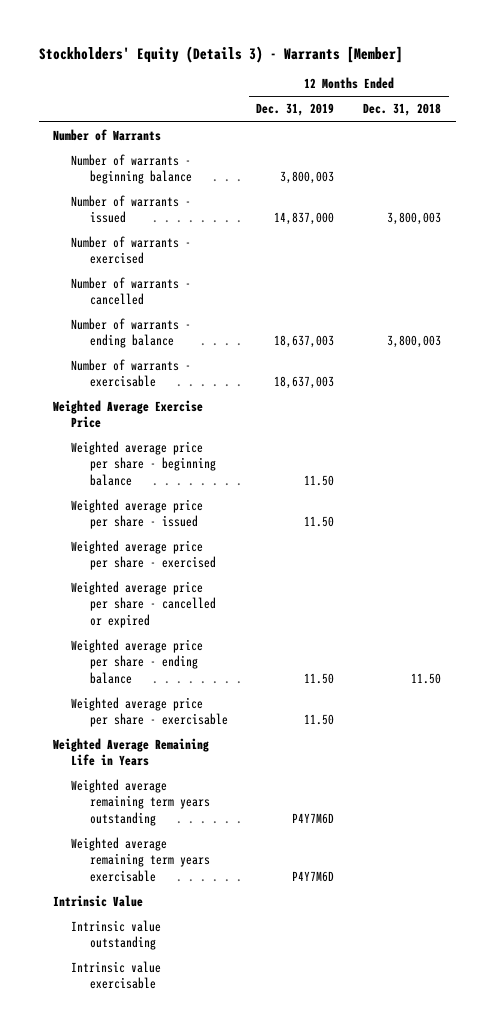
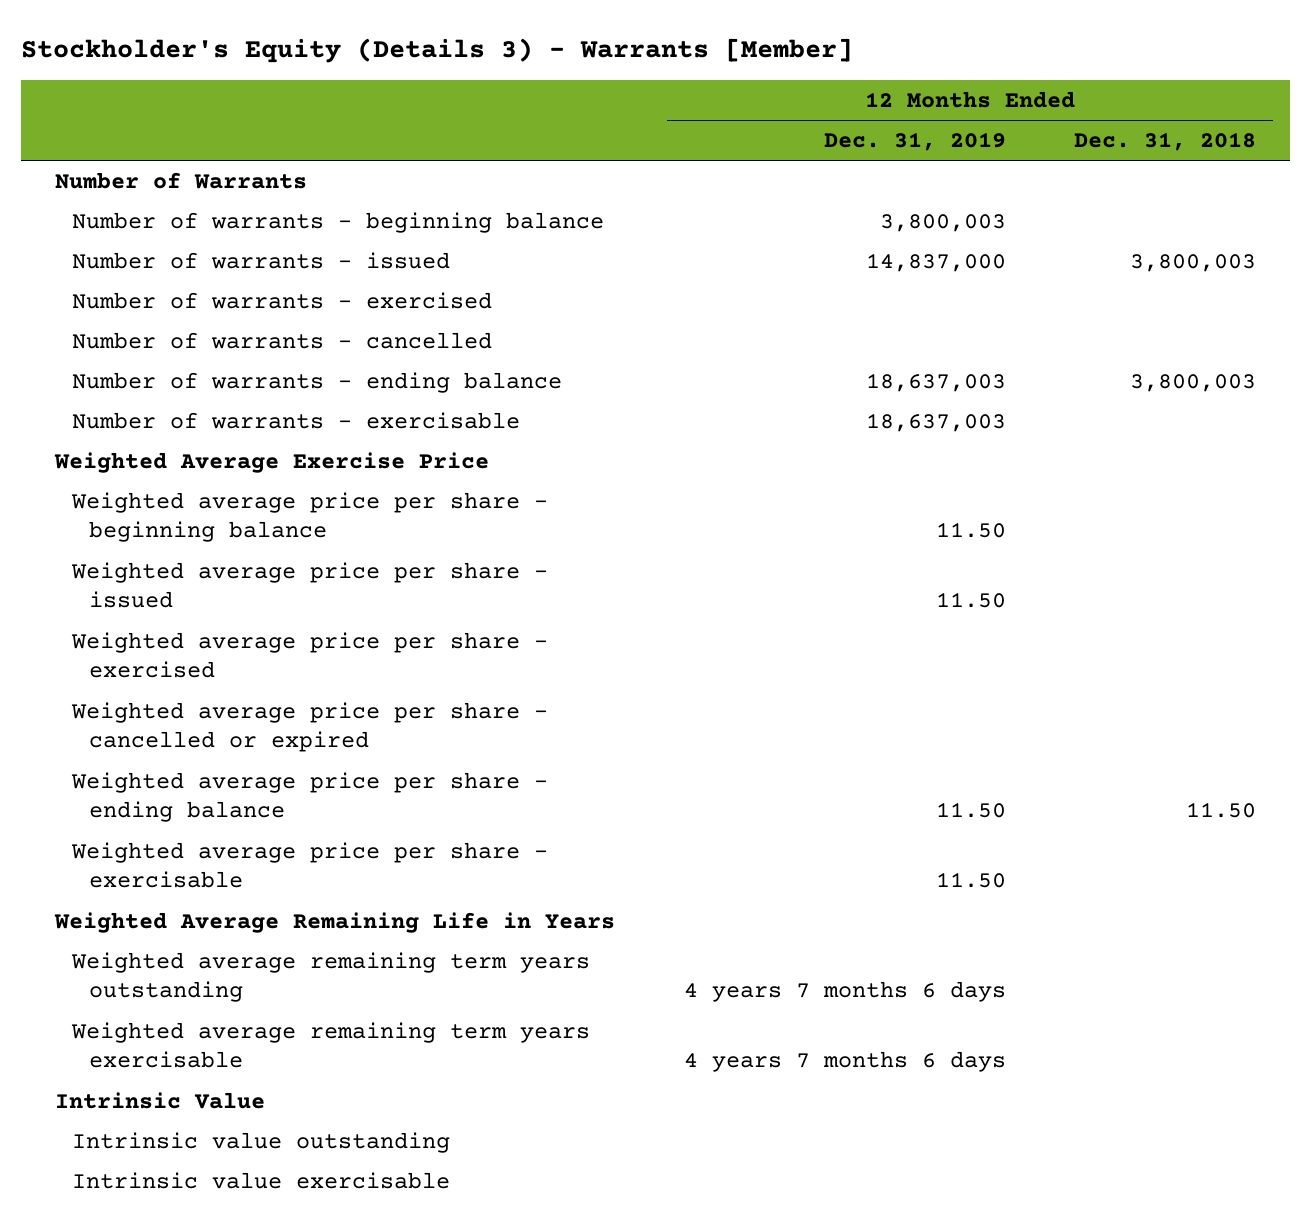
[38,45,403,63] Stockholders' Equity (Details 3) - Warrants [Member] -> [20,38,853,64] Stockholder's Equity (Details 3) - Warrants [Member]
[292,812,335,824] P4Y7M6D -> [683,981,1006,1003] 4 years 7 months 6 days
[292,870,335,882] P4Y7M6D -> [683,1051,1006,1073] 4 years 7 months 6 days

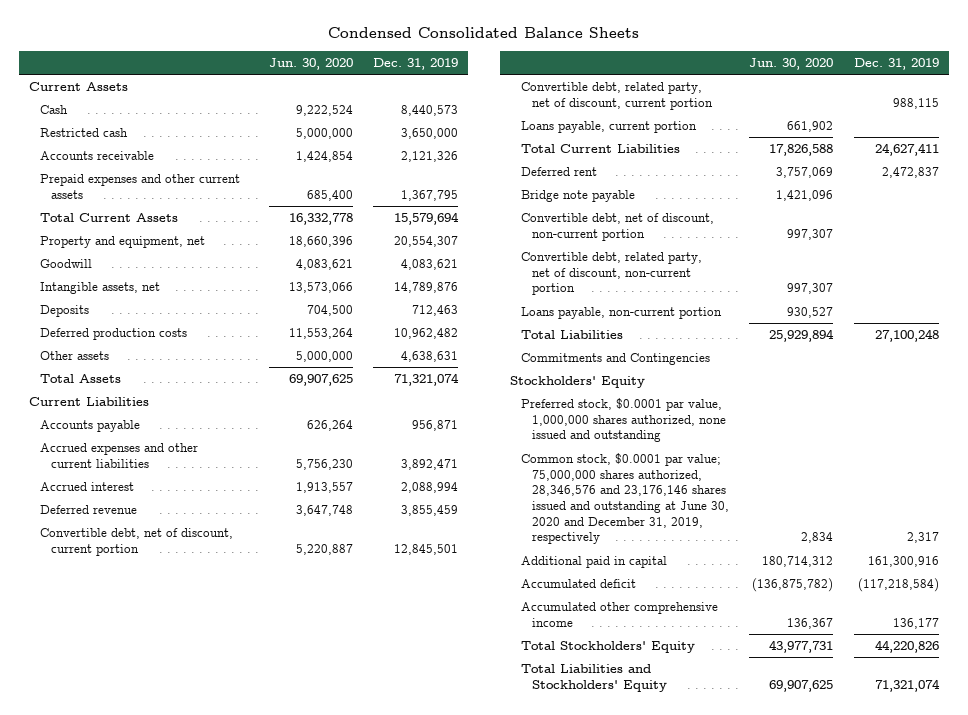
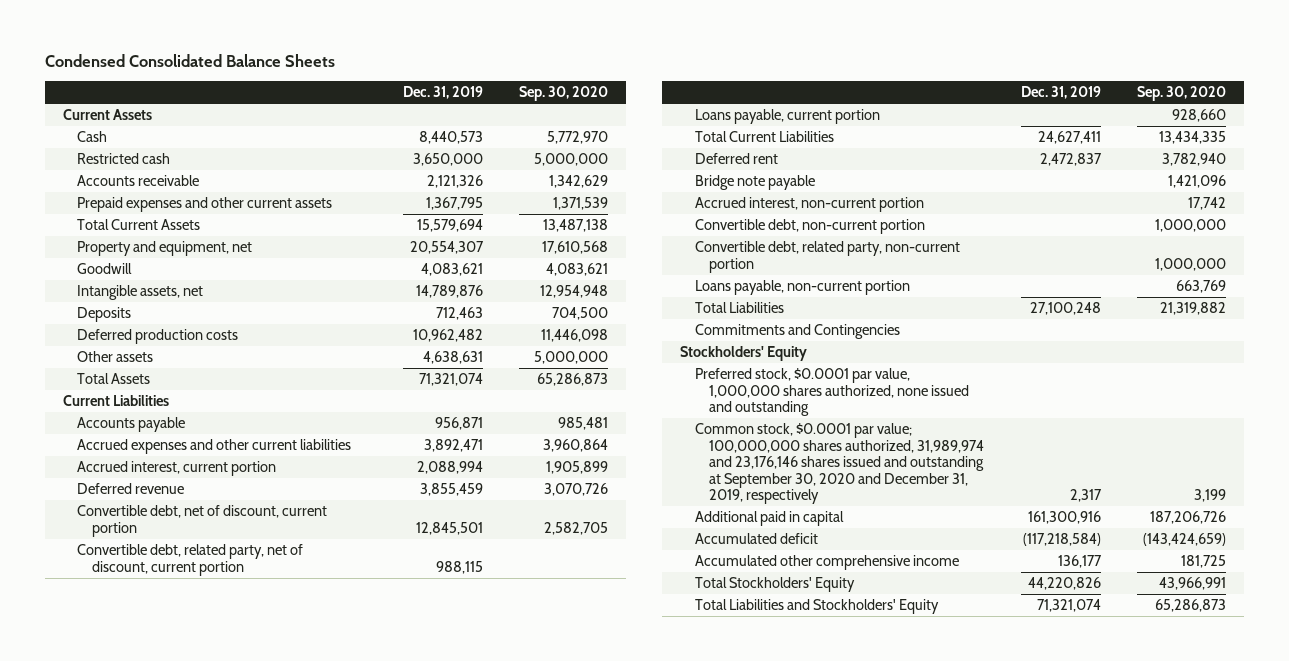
[268,57,353,70] Jun. 30, 2020 -> none
none -> [519,86,609,102] Sep. 30, 2020
[40,481,135,491] Accrued interest -> [77,461,277,477] Accrued interest, current portion
none -> [694,197,924,213] Accrued interest, non-current portion
[520,212,714,241] Convertible debt, net of discount, non-current portion -> [694,219,925,235] Convertible debt, non-current portion
[520,251,702,296] Convertible debt, related party, net of discount, non-current portion -> [694,241,960,273] Convertible debt, related party, non-current portion
[520,452,729,545] Common stock, $0.0001 par value; 75,000,000 shares authorized, 28,346,576 and 23,176,146 shares issued and outstanding at June 30, 2020 and December 31, 2019, respectively -> [694,423,985,505] Common stock, $0.0001 par value; 100,000,000 shares authorized, 31,989,974 and 23,176,146 shares issued and outstanding at September 30, 2020 and December 31, 2019, respectively

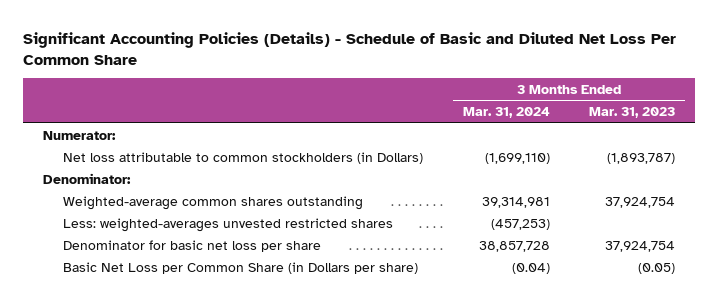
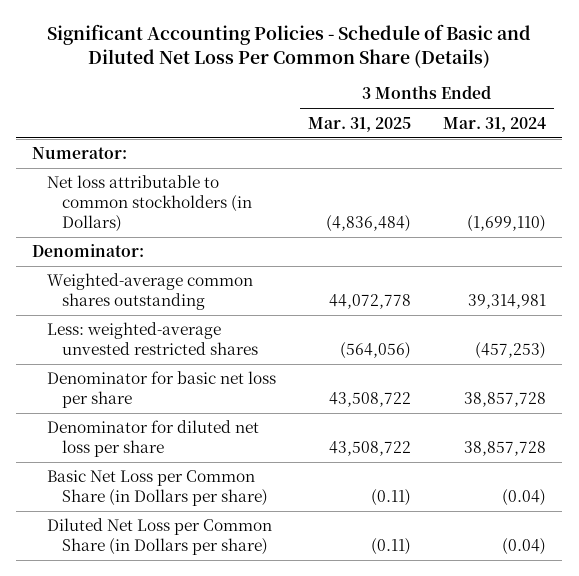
[23,32,677,65] Significant Accounting Policies (Details) - Schedule of Basic and Diluted Net Loss Per Common Share -> [47,24,532,68] Significant Accounting Policies - Schedule of Basic and Diluted Net Loss Per Common Share (Details)
[589,107,676,119] Mar. 31, 2023 -> none
none -> [308,116,412,132] Mar. 31, 2025
[62,217,393,232] Less: weighted-averages unvested restricted shares -> [47,322,258,356] Less: weighted-average unvested restricted shares
none -> [47,420,260,458] Denominator for diluted net loss per share
none -> [47,518,273,556] Diluted Net Loss per Common Share (in Dollars per share)

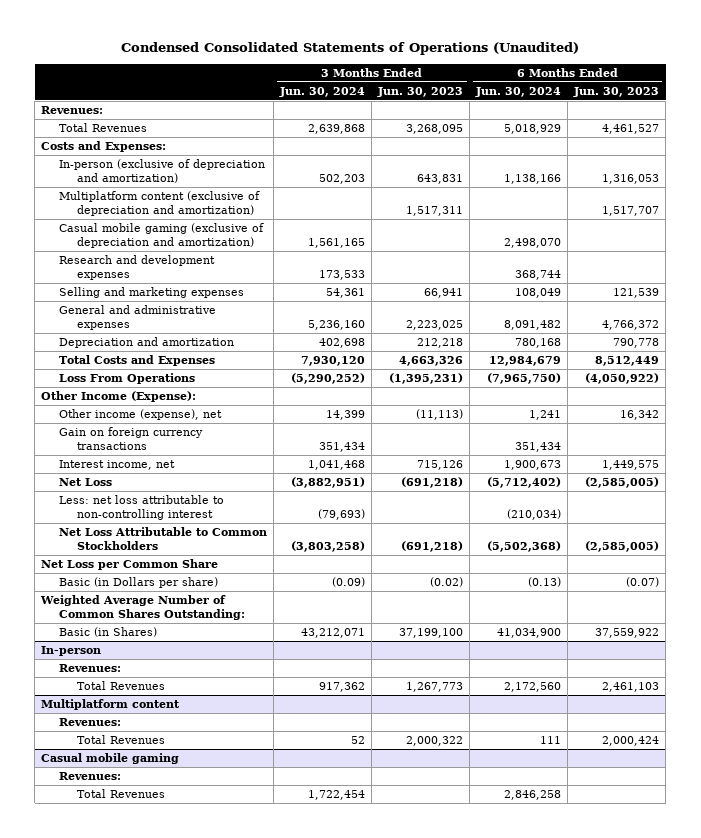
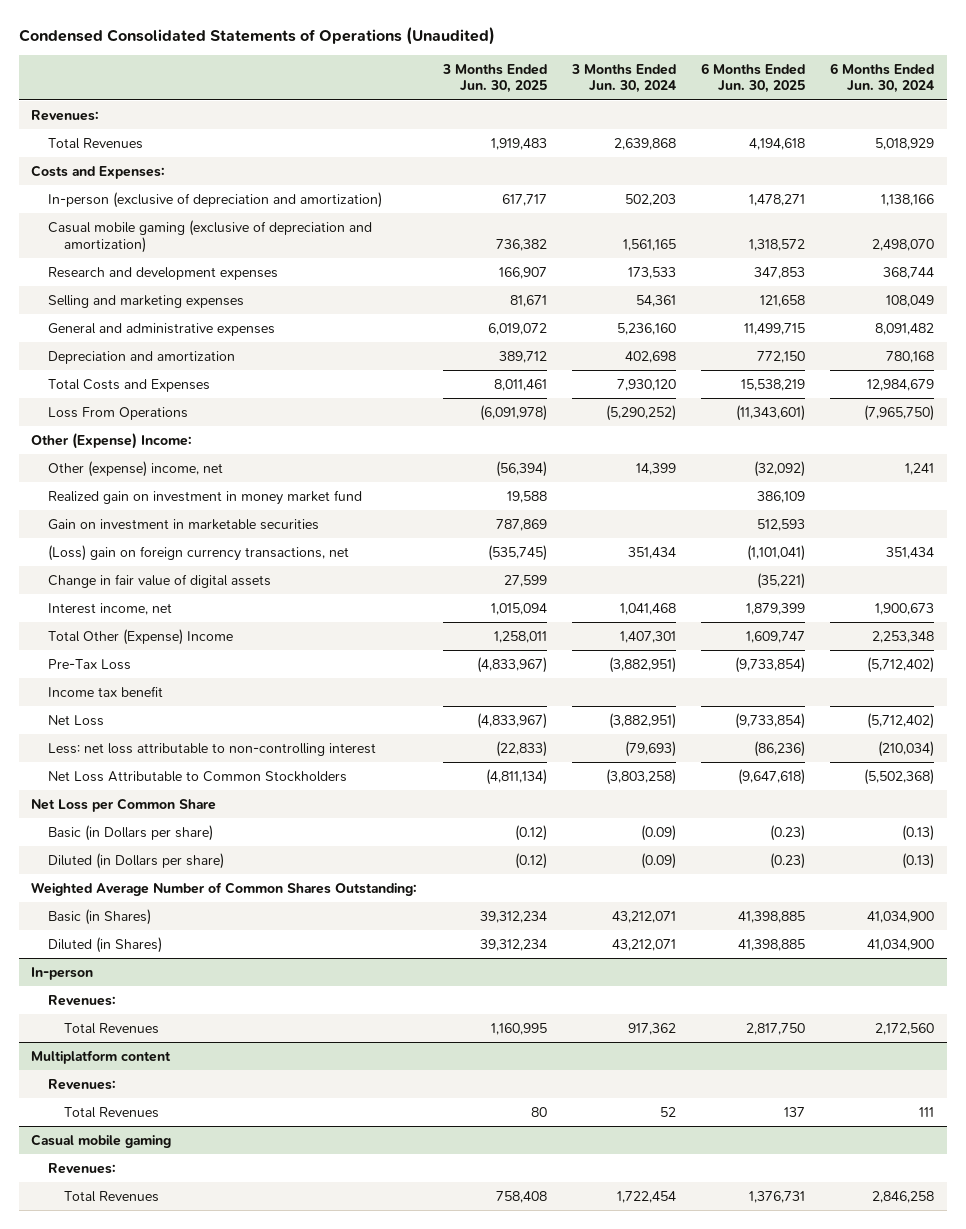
[377,86,464,97] Jun. 30, 2023 -> none
[573,86,660,97] Jun. 30, 2023 -> none
none -> [441,63,547,94] 3 Months Ended Jun. 30, 2025
none -> [700,62,805,94] 6 Months Ended Jun. 30, 2025
[59,191,261,217] Multiplatform content (exclusive of depreciation and amortization) -> none
[41,391,197,403] Other Income (Expense): -> [31,432,193,449] Other (Expense) Income:
[59,409,223,421] Other income (expense), net -> [47,460,223,477] Other (expense) income, net
none -> [47,489,362,505] Realized gain on investment in money market fund
none -> [47,518,319,530] Gain on investment in marketable securities
[59,427,204,451] Gain on foreign currency transactions -> [47,544,349,561] (Loss) gain on foreign currency transactions, net
none -> [47,573,271,588] Change in fair value of digital assets
none -> [47,628,233,645] Total Other (Expense) Income
none -> [47,658,131,670] Pre-Tax Loss
none -> [47,685,163,697] Income tax benefit
none -> [47,852,224,869] Diluted (in Dollars per share)
none -> [47,936,162,953] Diluted (in Shares)

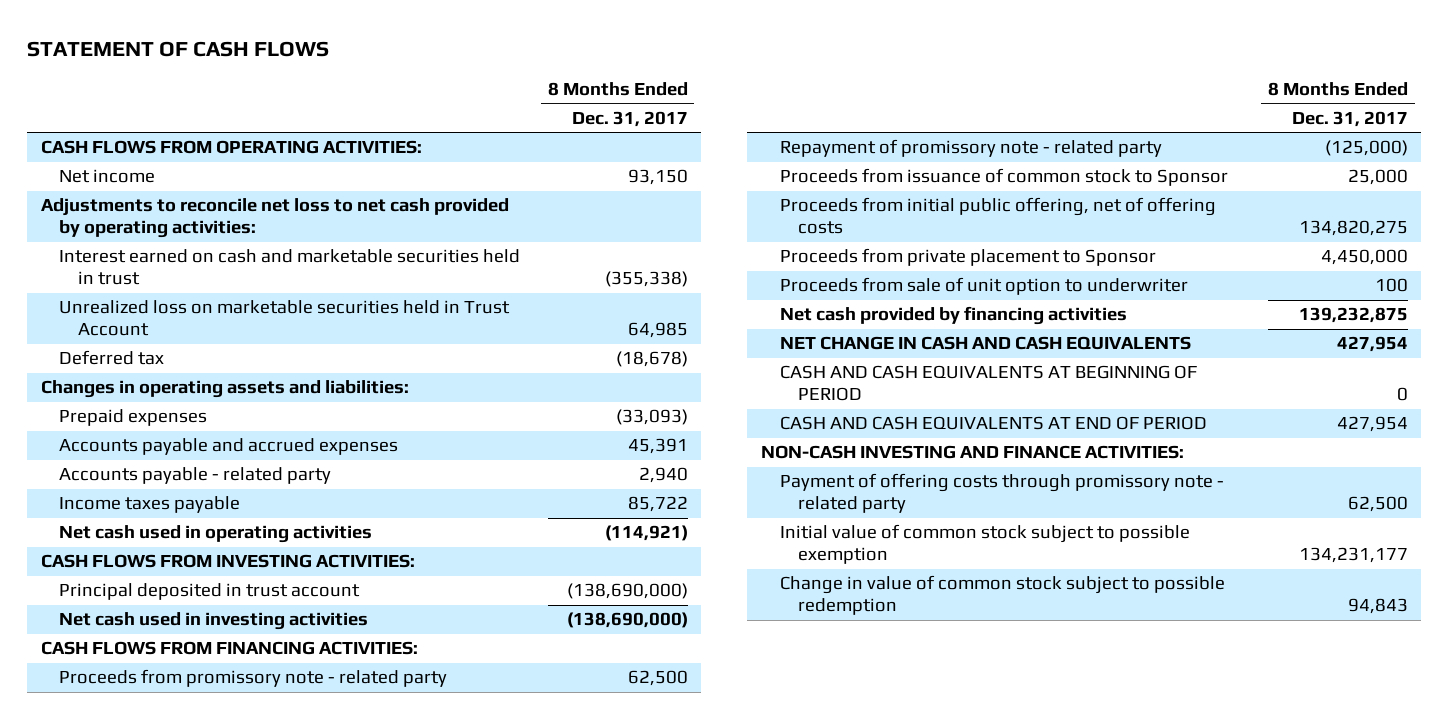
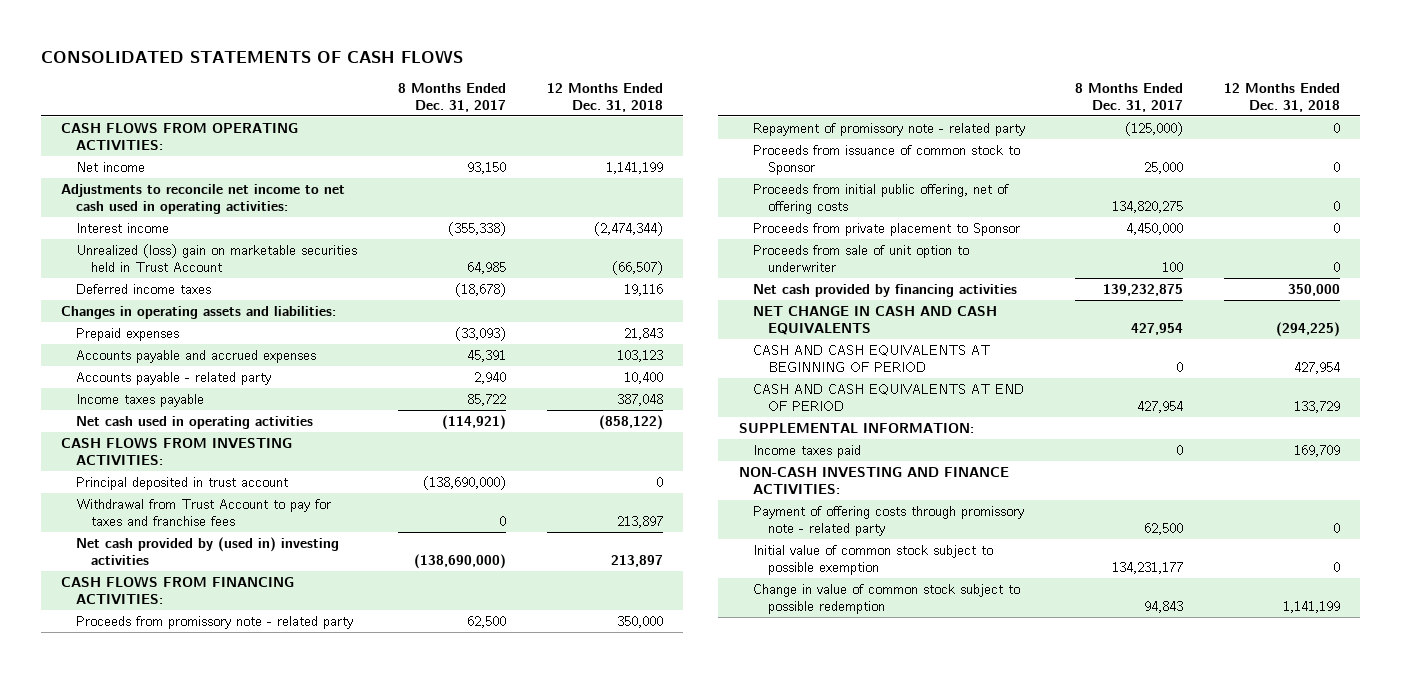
[27,40,330,57] STATEMENT OF CASH FLOWS -> [40,49,463,63] CONSOLIDATED STATEMENTS OF CASH FLOWS
none -> [546,82,663,112] 12 Months Ended Dec. 31, 2018
[40,198,509,239] Adjustments to reconcile net loss to net cash provided by operating activities: -> [61,183,346,214] Adjustments to reconcile net income to net cash used in operating activities:
[59,249,521,286] Interest earned on cash and marketable securities held in trust -> [75,222,169,233] Interest income
[59,300,511,337] Unrealized loss on marketable securities held in Trust Account -> [75,243,357,272] Unrealized (loss) gain on marketable securities held in Trust Account
[59,350,165,366] Deferred tax -> [75,283,211,294] Deferred income taxes
none -> [75,498,331,526] Withdrawal from Trust Account to pay for taxes and franchise fees
[59,612,369,631] Net cash used in investing activities -> [75,536,339,565] Net cash provided by (used in) investing activities
none -> [738,422,974,433] SUPPLEMENTAL INFORMATION:
none -> [753,444,862,458] Income taxes paid

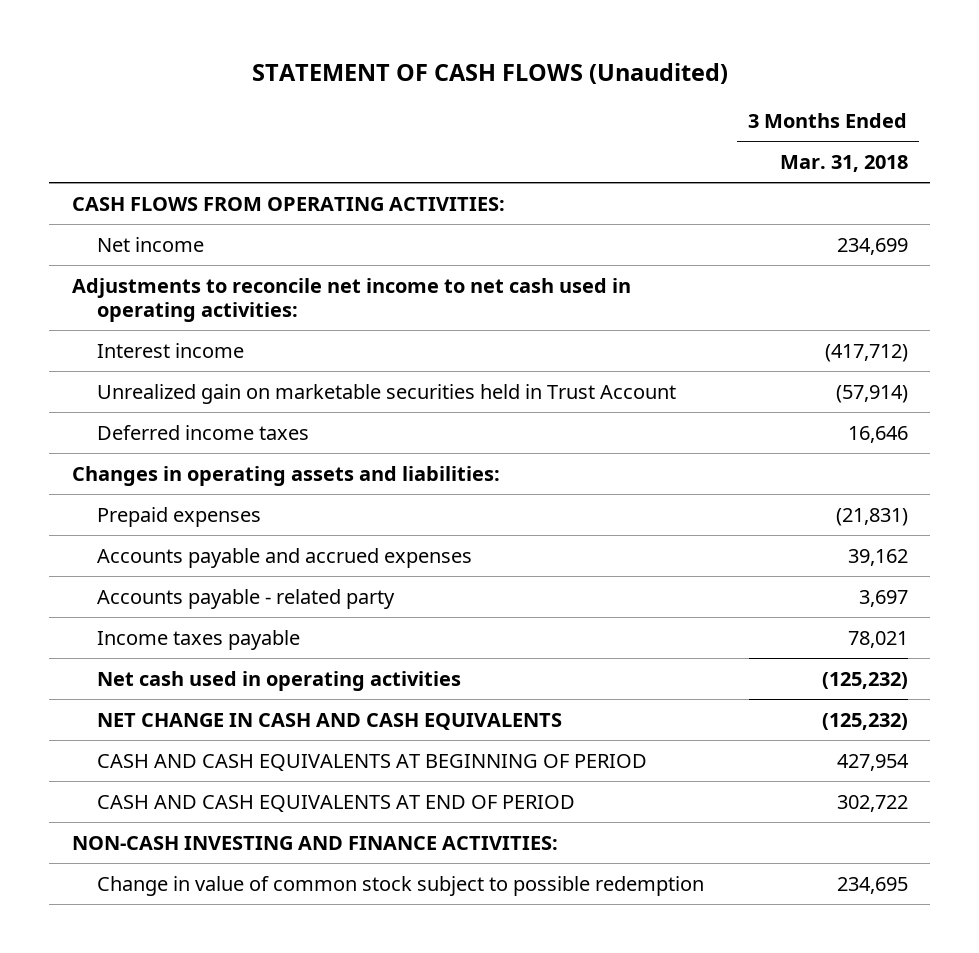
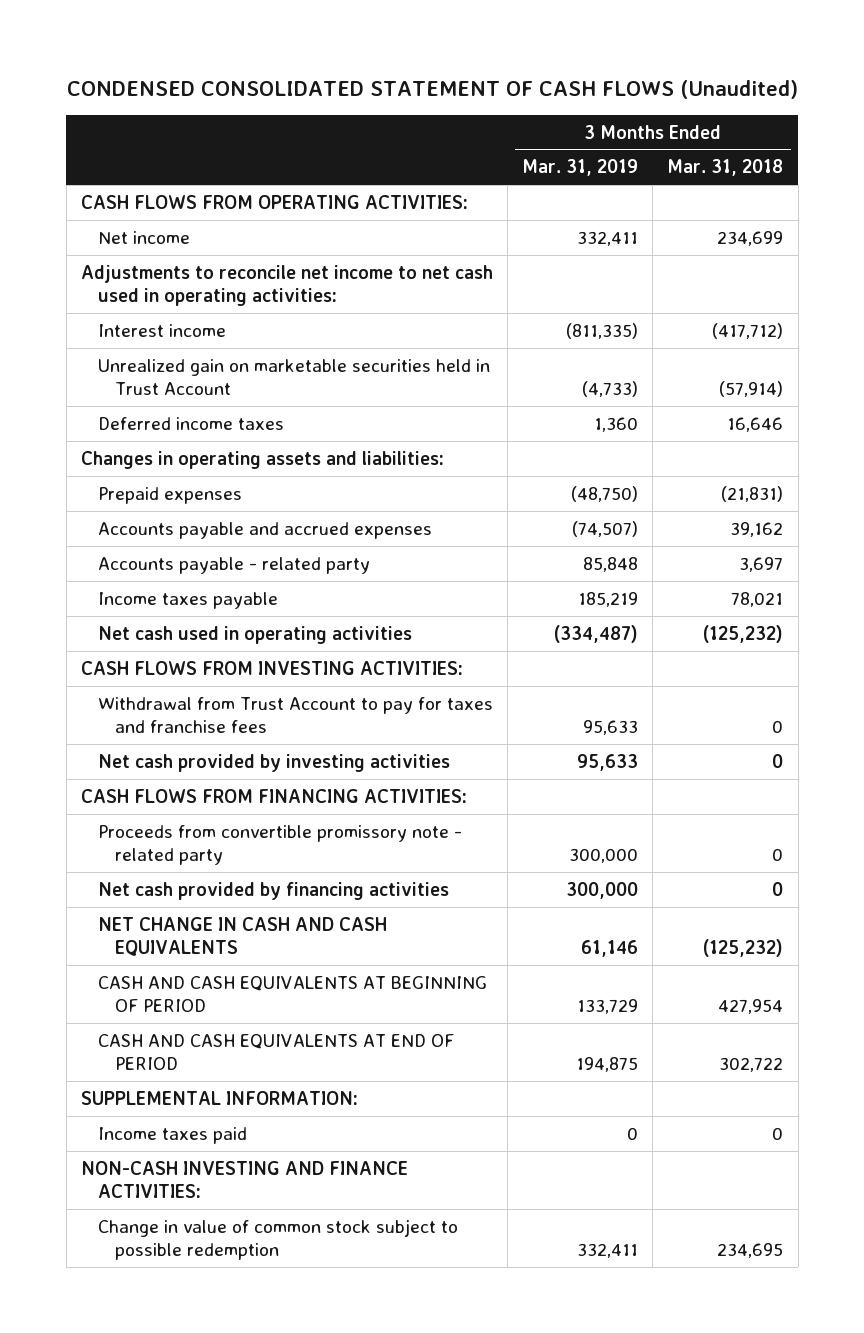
[251,62,728,84] STATEMENT OF CASH FLOWS (Unaudited) -> [67,79,799,99] CONDENSED CONSOLIDATED STATEMENT OF CASH FLOWS (Unaudited)
none -> [522,159,639,177] Mar. 31, 2019
none -> [80,660,463,675] CASH FLOWS FROM INVESTING ACTIVITIES:
none -> [97,696,493,733] Withdrawal from Trust Account to pay for taxes and franchise fees
none -> [97,753,450,772] Net cash provided by investing activities
none -> [80,788,467,803] CASH FLOWS FROM FINANCING ACTIVITIES:
none -> [97,824,462,865] Proceeds from convertible promissory note - related party
none -> [97,881,449,900] Net cash provided by financing activities
none -> [80,1090,358,1105] SUPPLEMENTAL INFORMATION:
none -> [97,1126,247,1144] Income taxes paid

